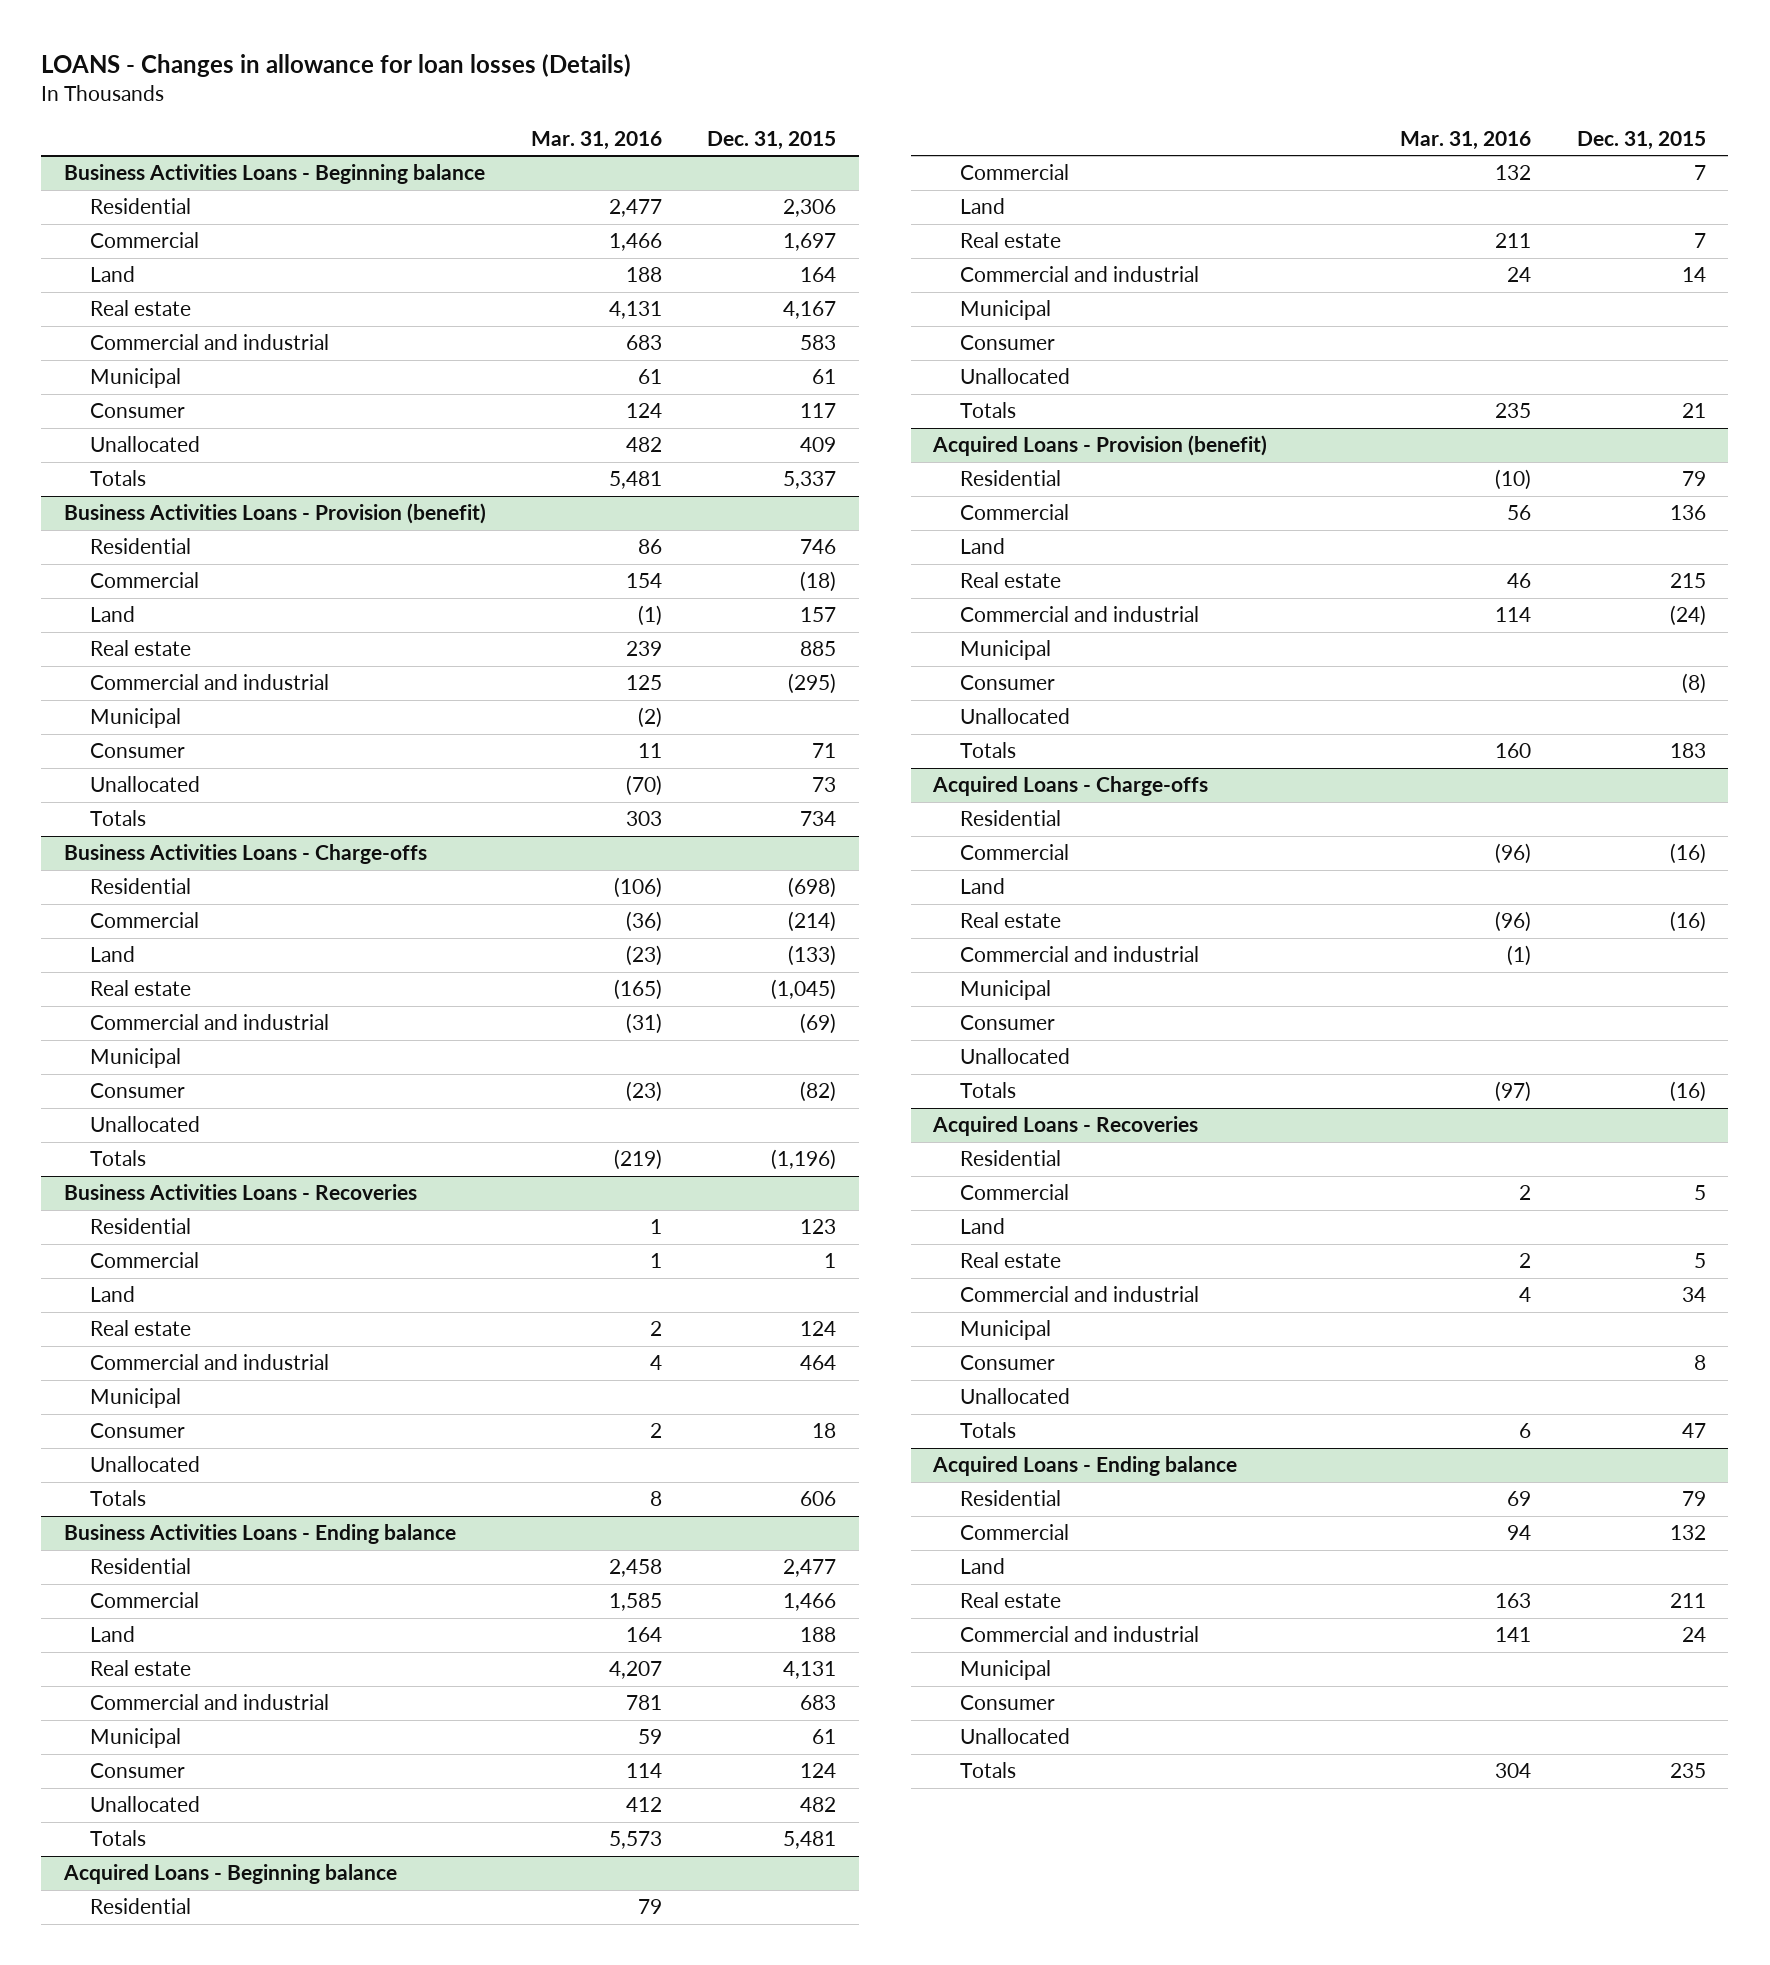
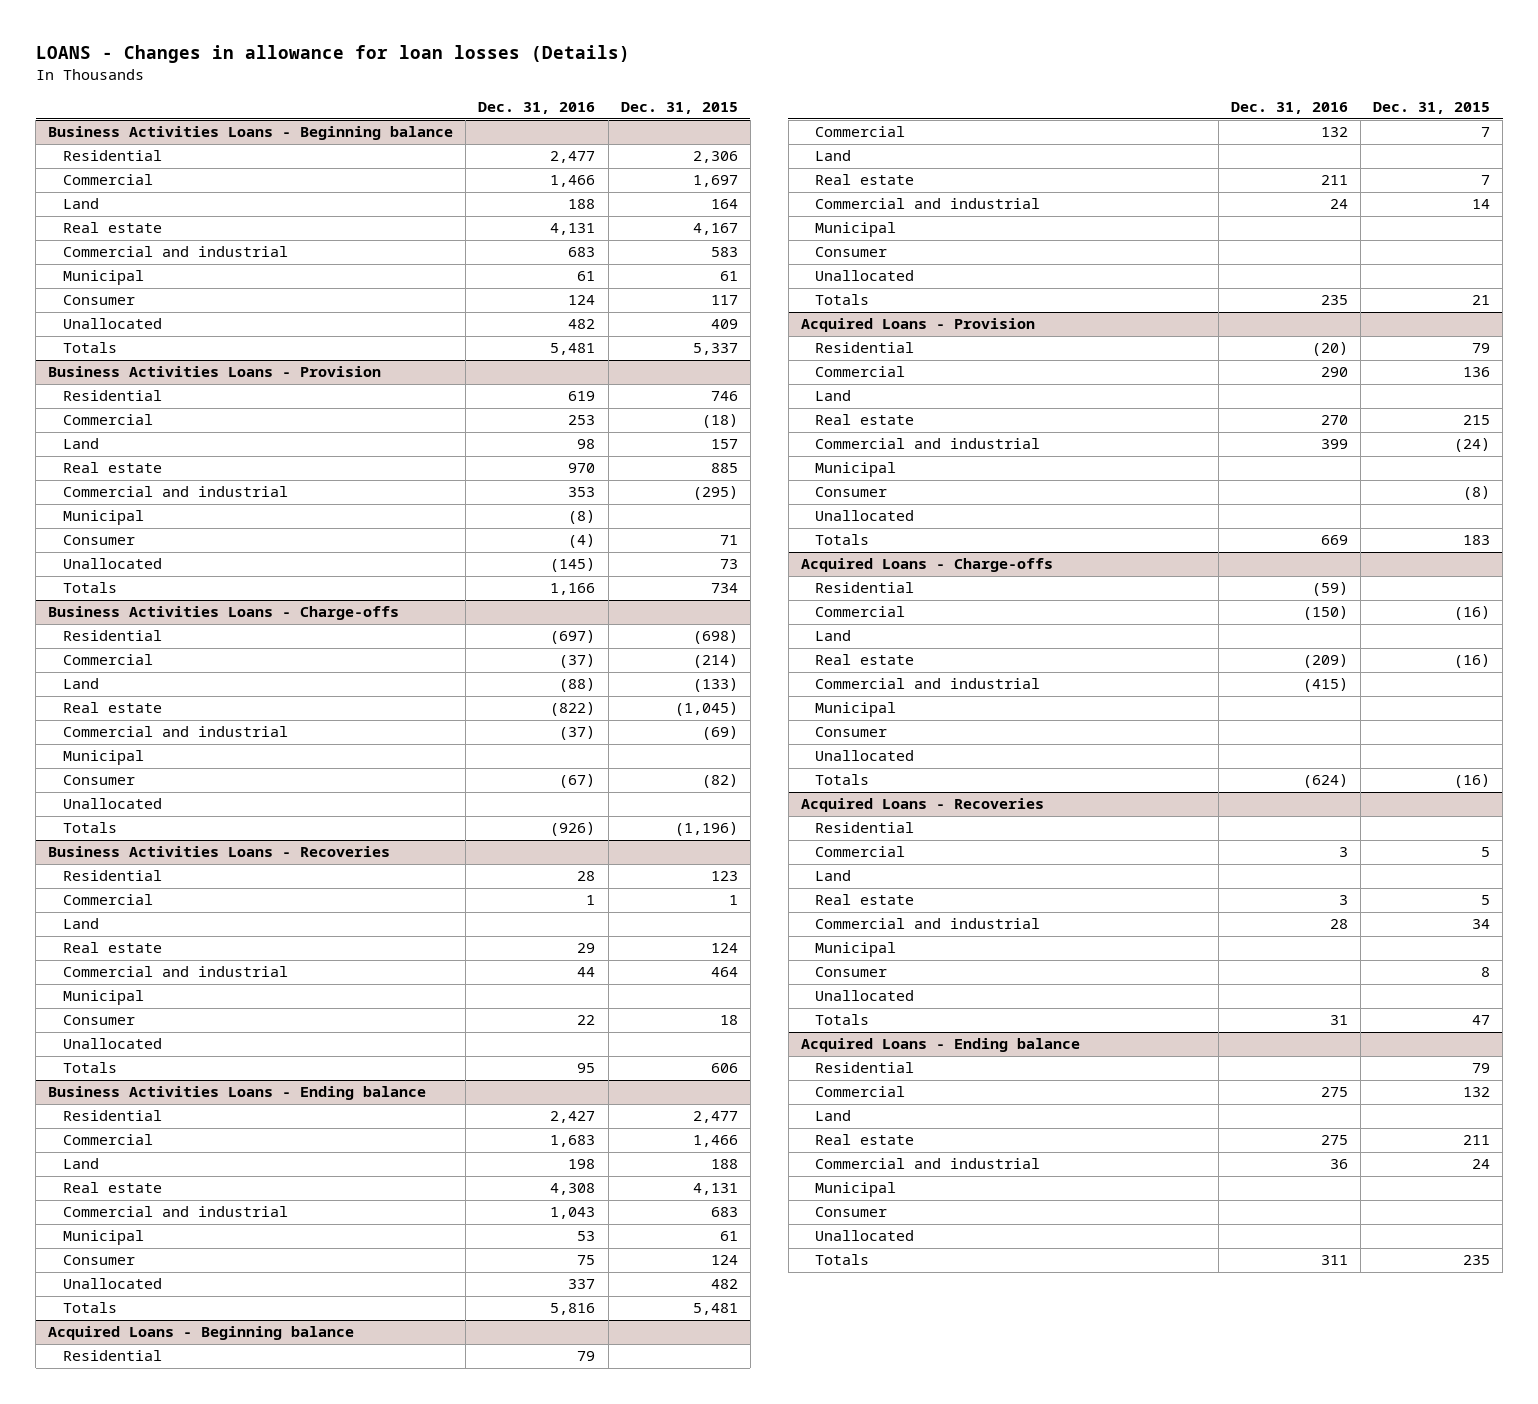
[531,130,663,150] Mar. 31, 2016 -> none
none -> [478,102,596,115] Dec. 31, 2016
[63,503,486,525] Business Activities Loans - Provision (benefit) -> [48,366,382,378] Business Activities Loans - Provision
[932,435,1268,457] Acquired Loans - Provision (benefit) -> [800,318,1035,333] Acquired Loans - Provision

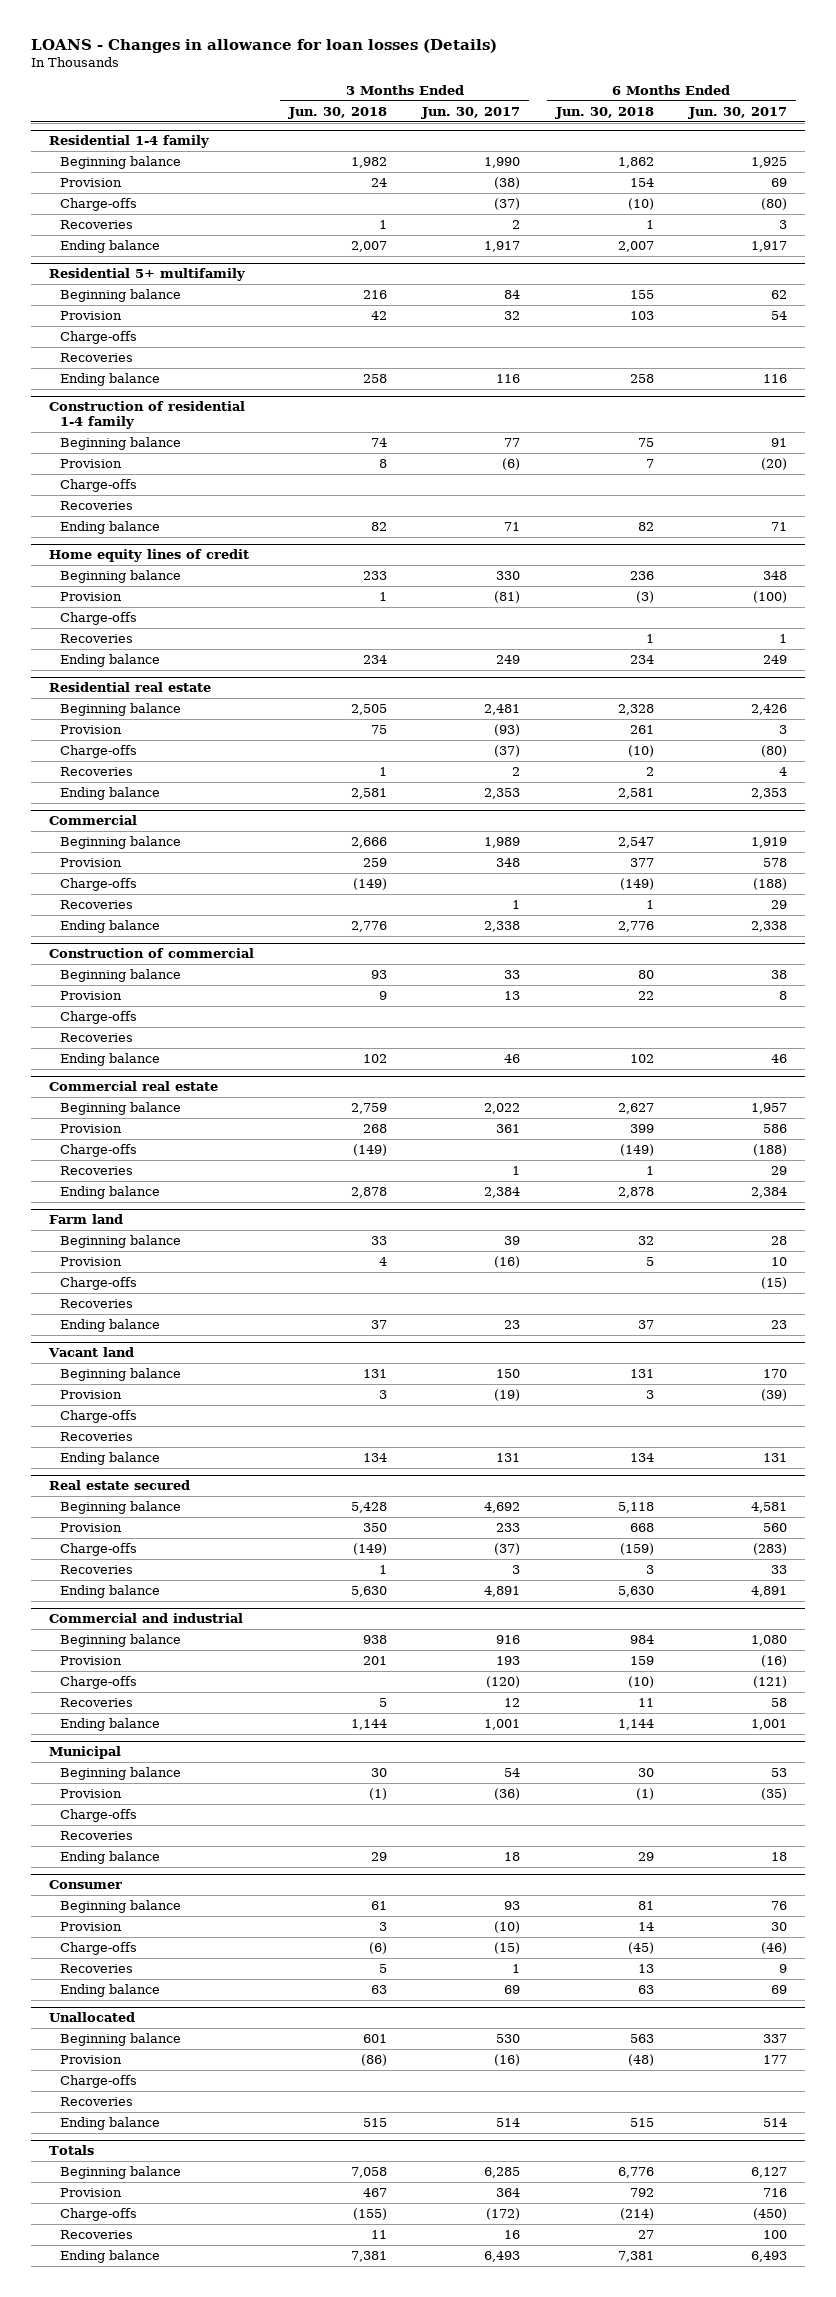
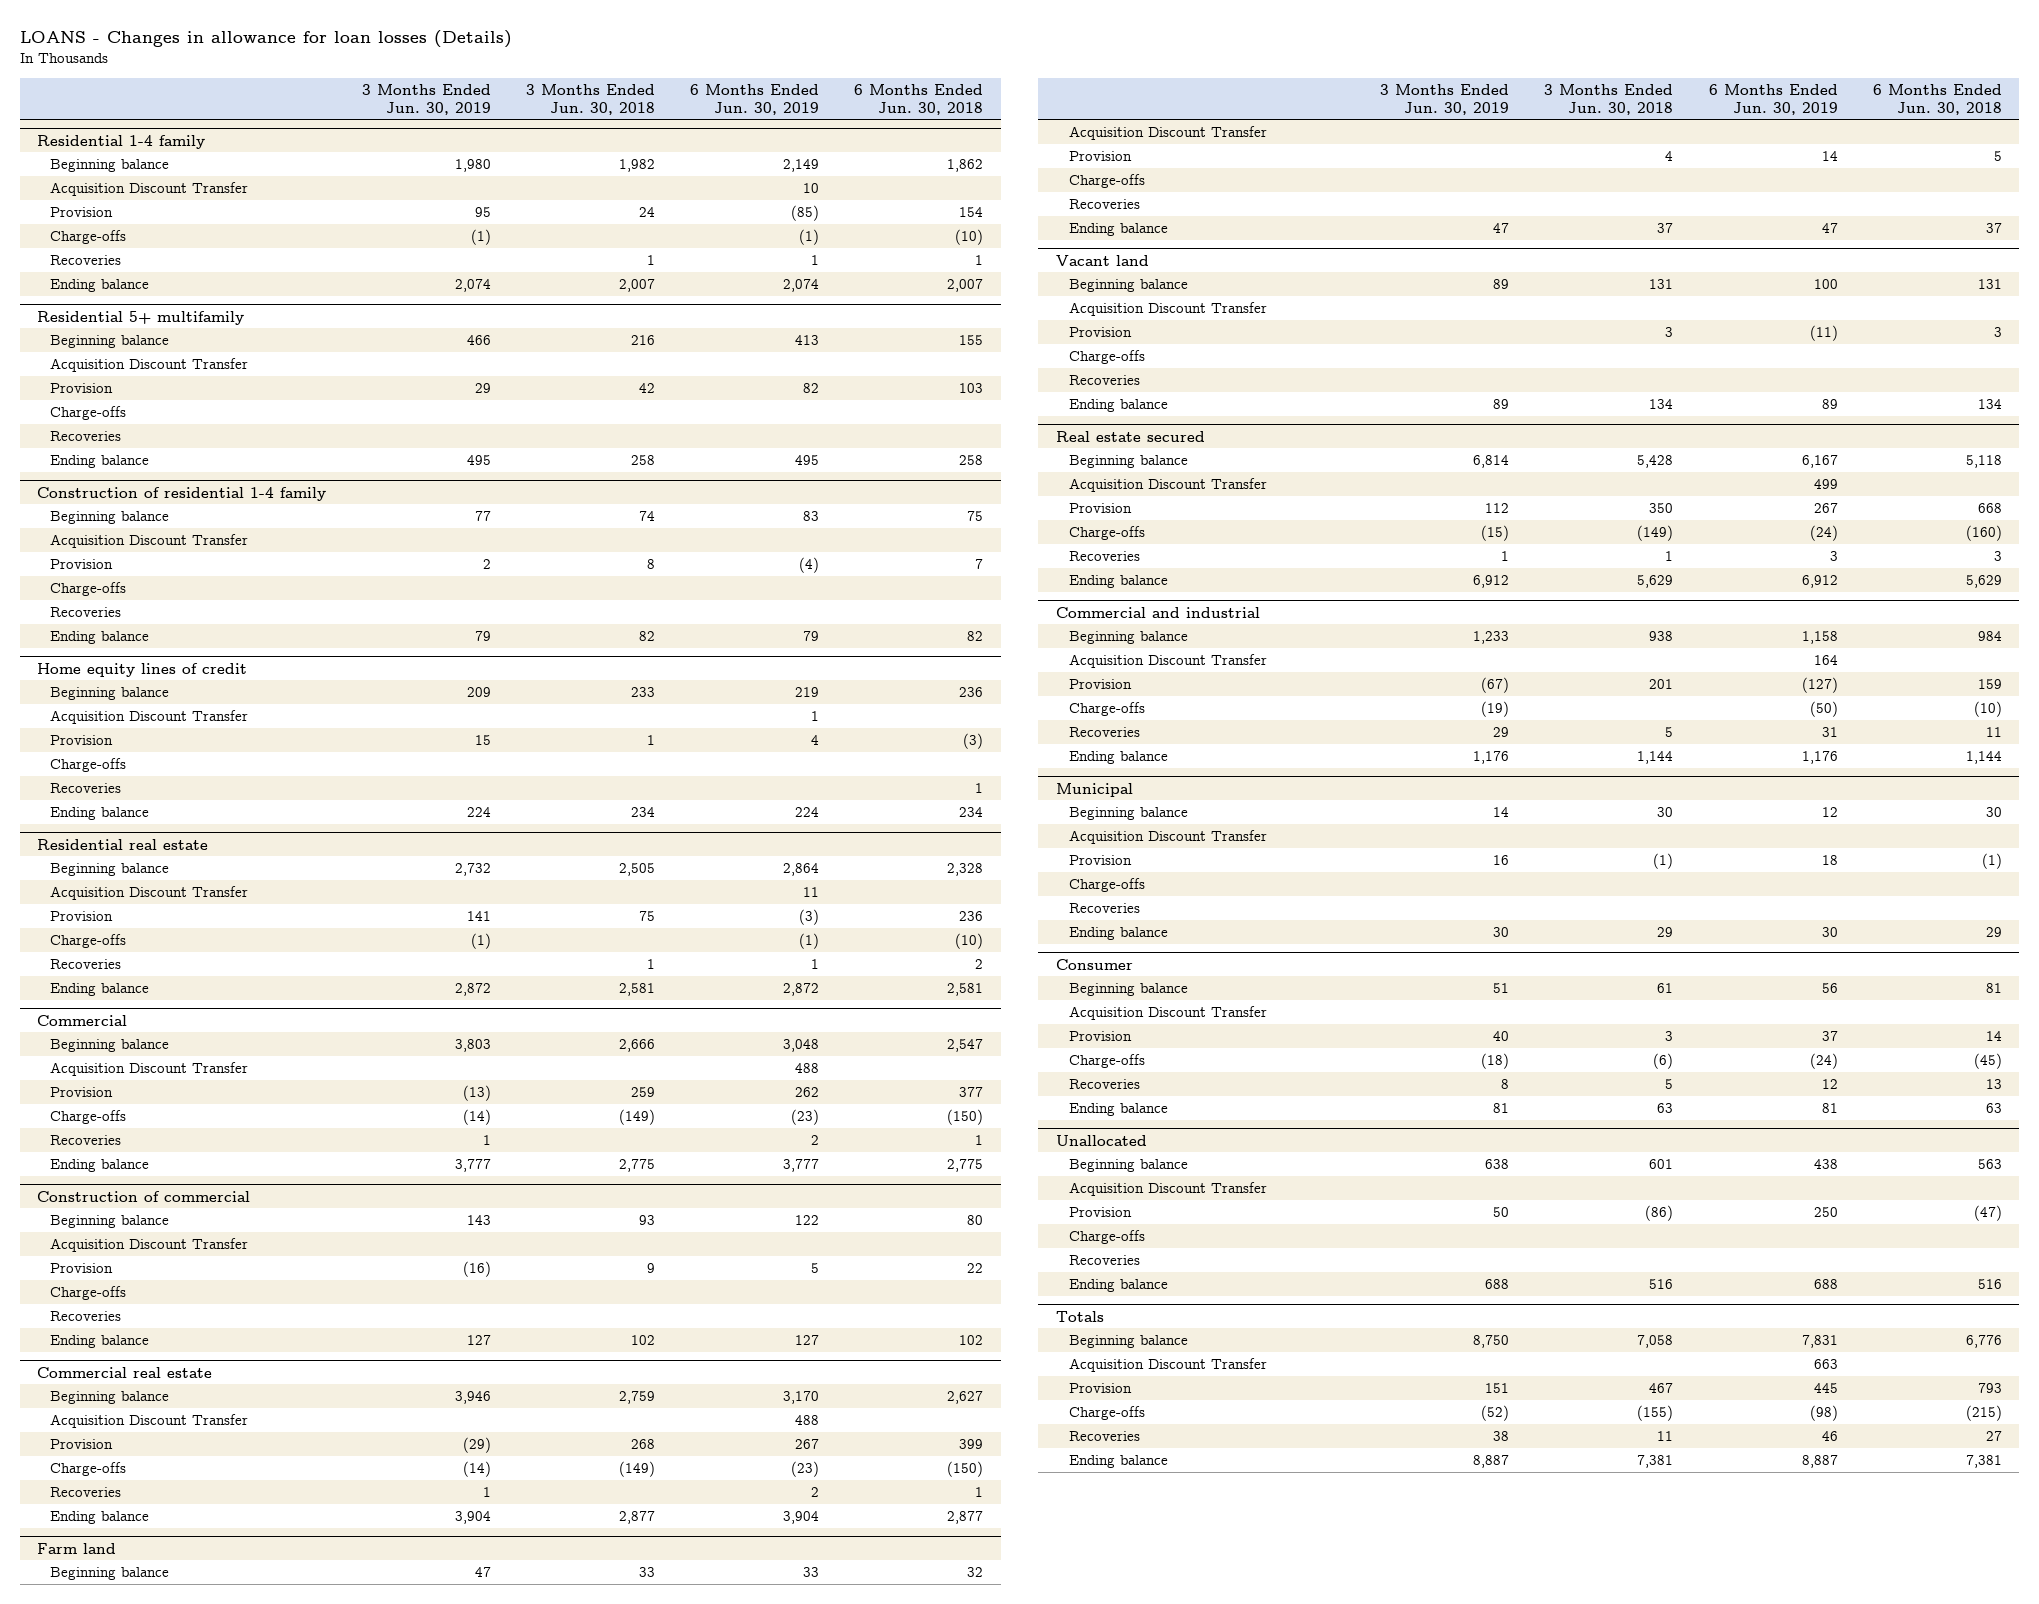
[421,106,521,119] Jun. 30, 2017 -> none
[687,106,787,119] Jun. 30, 2017 -> none
none -> [361,84,491,115] 3 Months Ended Jun. 30, 2019
none -> [689,84,819,115] 6 Months Ended Jun. 30, 2019
none -> [50,181,249,196] Acquisition Discount Transfer
none -> [50,357,249,372] Acquisition Discount Transfer
none -> [50,533,249,548] Acquisition Discount Transfer
none -> [50,709,249,724] Acquisition Discount Transfer
none -> [50,885,249,900] Acquisition Discount Transfer
[629,724,654,734] 261 -> [959,910,984,921] 236
none -> [50,1061,249,1076] Acquisition Discount Transfer
[619,877,654,890] (149) -> [947,1108,984,1125] (150)
[350,920,387,932] 2,776 -> [618,1158,655,1172] 2,775
[617,920,654,932] 2,776 -> [947,1158,984,1172] 2,775
none -> [50,1237,249,1252] Acquisition Discount Transfer
none -> [50,1413,249,1428] Acquisition Discount Transfer
[619,1143,654,1156] (149) -> [947,1460,984,1477] (150)
[350,1186,387,1198] 2,878 -> [618,1510,655,1524] 2,877
[617,1186,654,1198] 2,878 -> [947,1510,984,1524] 2,877
none -> [1068,125,1267,140] Acquisition Discount Transfer
none -> [1068,301,1267,316] Acquisition Discount Transfer
none -> [1068,477,1267,492] Acquisition Discount Transfer
[619,1542,654,1555] (159) -> [1965,524,2002,541] (160)
[350,1585,387,1597] 5,630 -> [1637,574,1674,588] 5,629
[617,1585,654,1597] 5,630 -> [1965,574,2002,588] 5,629
none -> [1068,653,1267,668] Acquisition Discount Transfer
none -> [1068,829,1267,844] Acquisition Discount Transfer
none -> [1068,1005,1267,1020] Acquisition Discount Transfer
none -> [1068,1181,1267,1196] Acquisition Discount Transfer
[627,2053,654,2066] (48) -> [1973,1204,2002,1221] (47)
[362,2117,387,2127] 515 -> [1649,1278,1674,1289] 516
[629,2117,654,2127] 515 -> [1977,1278,2002,1289] 516
none -> [1068,1357,1267,1372] Acquisition Discount Transfer
[629,2187,654,2197] 792 -> [1977,1382,2002,1393] 793
[619,2207,654,2220] (214) -> [1965,1404,2002,1421] (215)

